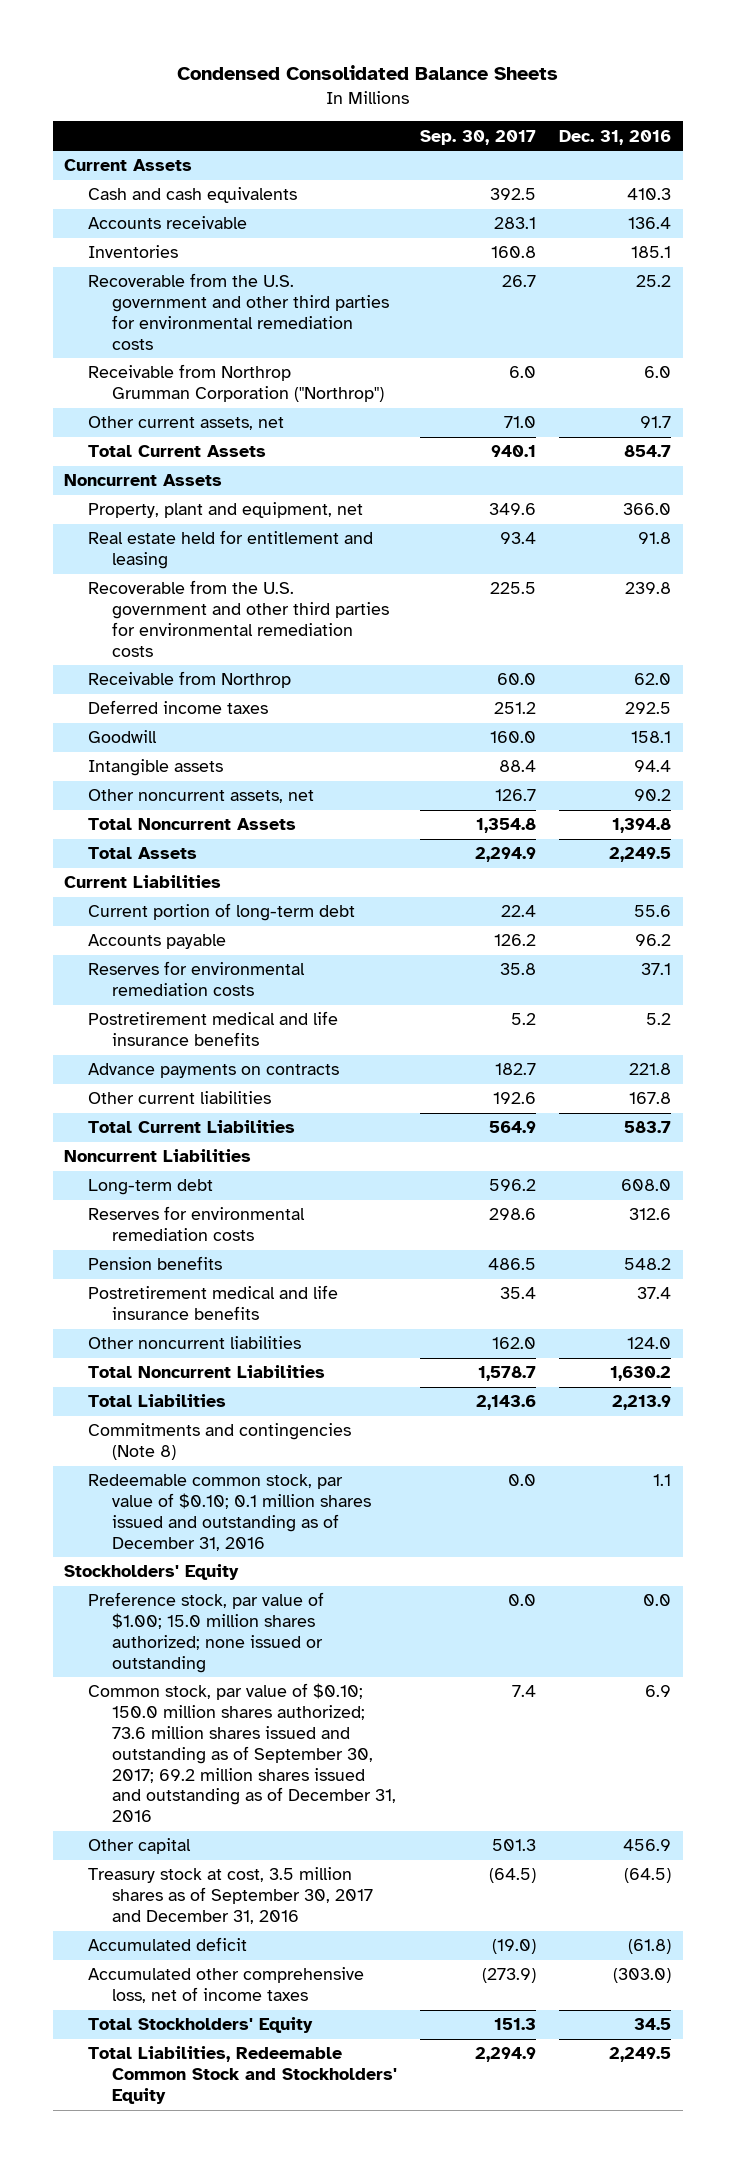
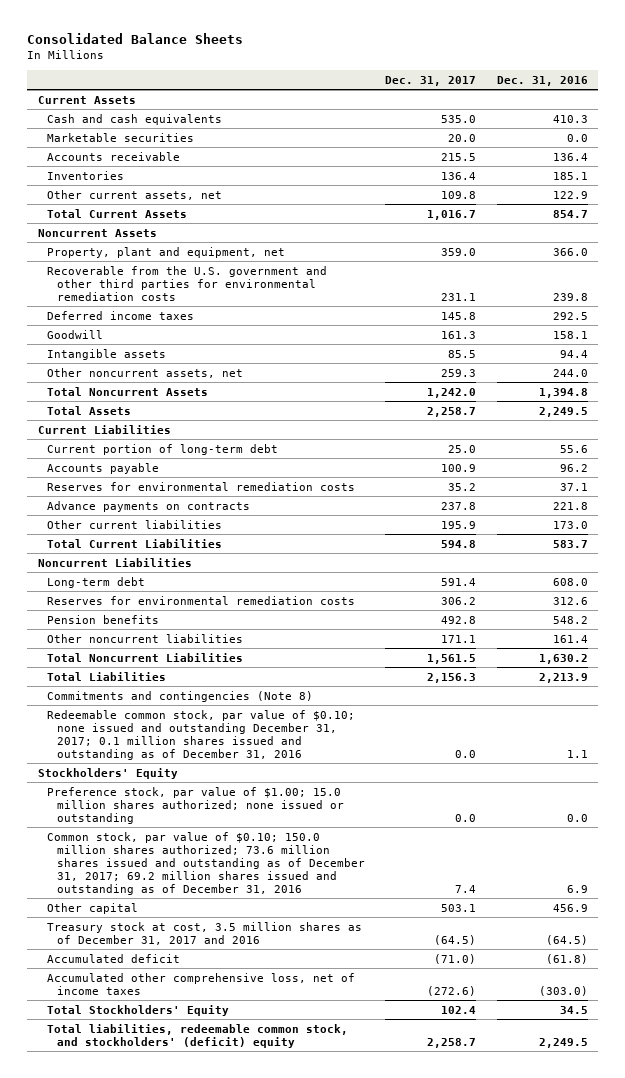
[176,65,558,81] Condensed Consolidated Balance Sheets -> [27,33,244,45] Consolidated Balance Sheets
[420,129,537,145] Sep. 30, 2017 -> none
none -> [385,75,477,86] Dec. 31, 2017
none -> [47,132,195,142] Marketable securities
[88,273,390,350] Recoverable from the U.S. government and other third parties for environmental remediation costs -> none
[88,364,385,403] Receivable from Northrop Grumman Corporation ("Northrop") -> none
[640,416,672,429] 91.7 -> [552,190,588,199] 122.9
[88,530,374,570] Real estate held for entitlement and leasing -> none
[88,671,292,689] Receivable from Northrop -> none
[634,789,672,802] 90.2 -> [552,368,588,377] 244.0
[88,1011,339,1047] Postretirement medical and life insurance benefits -> none
[629,1092,672,1105] 167.8 -> [552,520,588,529] 173.0
[88,1285,339,1321] Postretirement medical and life insurance benefits -> none
[627,1337,672,1350] 124.0 -> [552,634,588,643] 161.4
[88,1474,372,1551] Redeemable common stock, par value of $0.10; 0.1 million shares issued and outstanding as of December 31, 2016 -> [47,709,356,760] Redeemable common stock, par value of $0.10; none issued and outstanding December 31, 2017; 0.1 million shares issued and outstanding as of December 31, 2016
[88,1683,397,1823] Common stock, par value of $0.10; 150.0 million shares authorized; 73.6 million shares issued and outstanding as of September 30, 2017; 69.2 million shares issued and outstanding as of December 31, 2016 -> [47,831,365,895] Common stock, par value of $0.10; 150.0 million shares authorized; 73.6 million shares issued and outstanding as of December 31, 2017; 69.2 million shares issued and outstanding as of December 31, 2016
[88,1867,374,1924] Treasury stock at cost, 3.5 million shares as of September 30, 2017 and December 31, 2016 -> [47,921,363,945] Treasury stock at cost, 3.5 million shares as of December 31, 2017 and 2016
[88,2046,398,2104] Total Liabilities, Redeemable Common Stock and Stockholders' Equity -> [47,1023,349,1048] Total liabilities, redeemable common stock, and stockholders' (deficit) equity

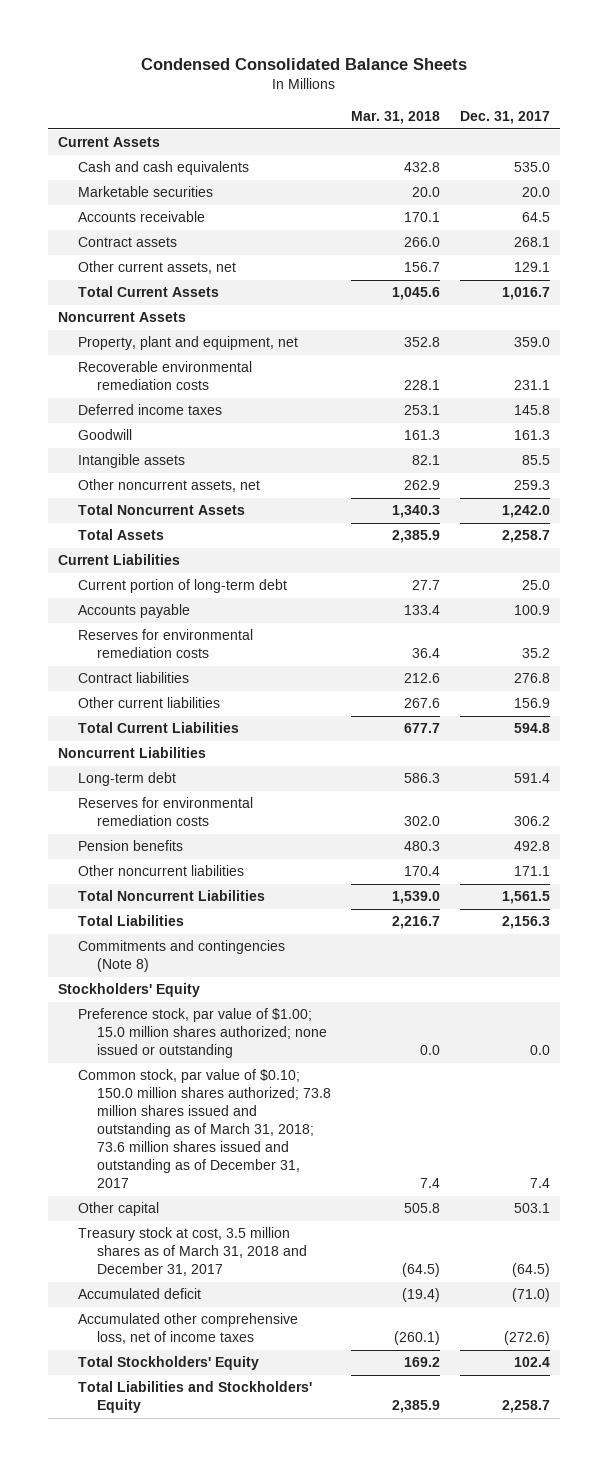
[27,33,244,45] Consolidated Balance Sheets -> [141,58,468,71] Condensed Consolidated Balance Sheets
[496,75,588,86] Dec. 31, 2016 -> none
none -> [351,110,441,124] Mar. 31, 2018
[47,170,125,180] Inventories -> none
[441,152,477,161] 215.5 -> [522,212,551,223] 64.5
none -> [77,237,177,248] Contract assets
[441,190,477,199] 109.8 -> [514,262,551,273] 129.1
[47,265,328,301] Recoverable from the U.S. government and other third parties for environmental remediation costs -> [77,361,252,391] Recoverable environmental remediation costs
[47,500,251,512] Advance payments on contracts -> none
none -> [77,672,189,684] Contract liabilities
[441,520,477,529] 195.9 -> [514,698,551,709] 156.9
[47,709,356,760] Redeemable common stock, par value of $0.10; none issued and outstanding December 31, 2017; 0.1 million shares issued and outstanding as of December 31, 2016 -> none
[47,831,365,895] Common stock, par value of $0.10; 150.0 million shares authorized; 73.6 million shares issued and outstanding as of December 31, 2017; 69.2 million shares issued and outstanding as of December 31, 2016 -> [77,1069,332,1189] Common stock, par value of $0.10; 150.0 million shares authorized; 73.8 million shares issued and outstanding as of March 31, 2018; 73.6 million shares issued and outstanding as of December 31, 2017
[47,921,363,945] Treasury stock at cost, 3.5 million shares as of December 31, 2017 and 2016 -> [77,1227,308,1277] Treasury stock at cost, 3.5 million shares as of March 31, 2018 and December 31, 2017
[47,1023,349,1048] Total liabilities, redeemable common stock, and stockholders' (deficit) equity -> [77,1381,312,1414] Total Liabilities and Stockholders' Equity

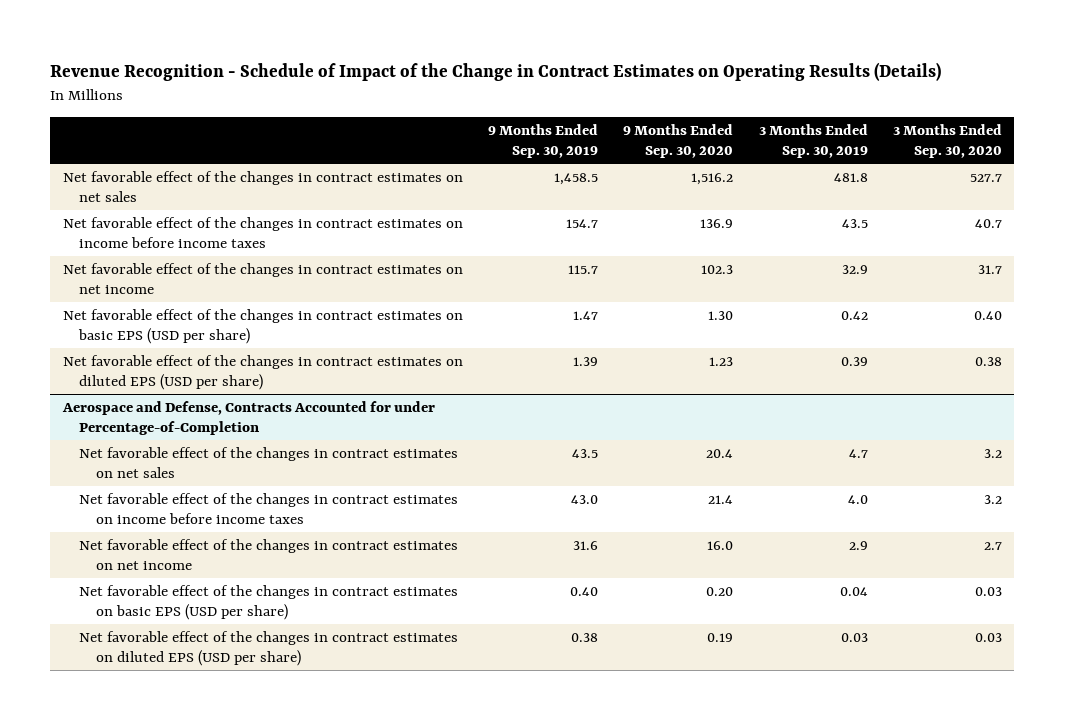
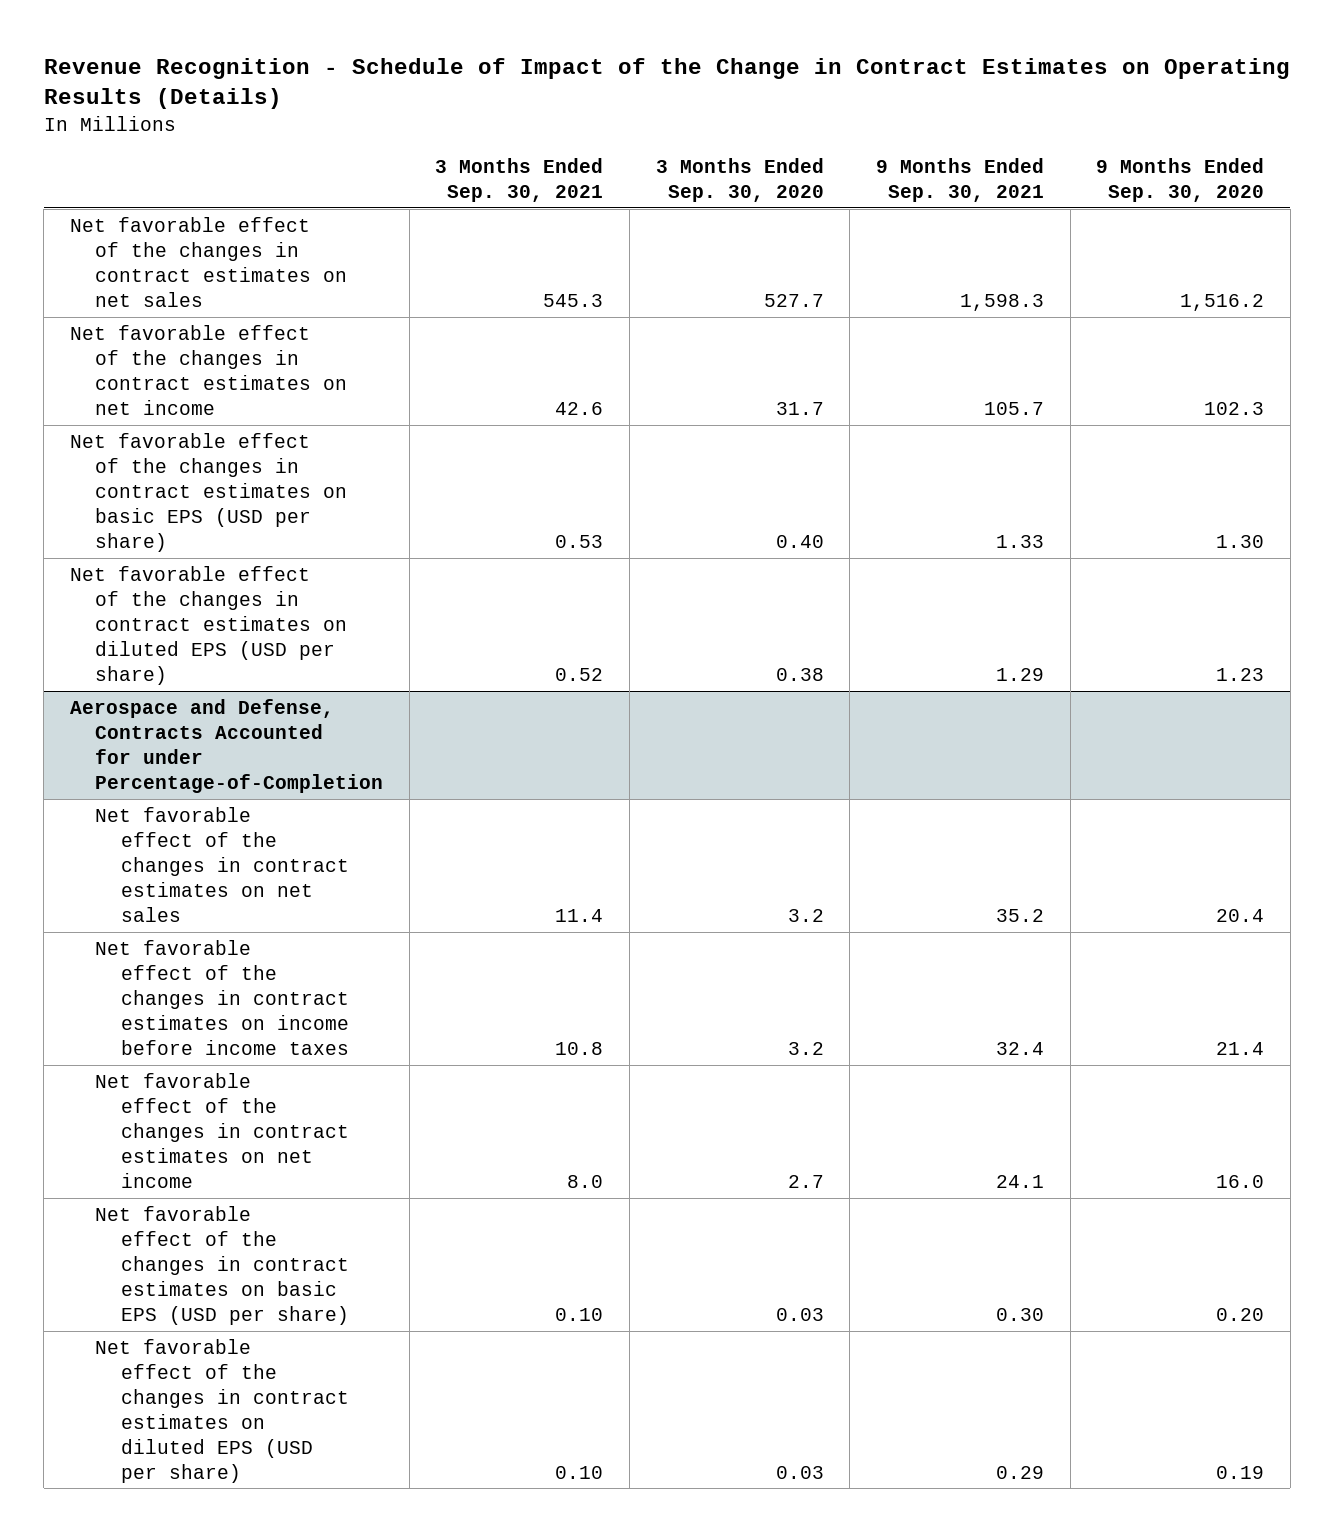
[488,124,599,159] 9 Months Ended Sep. 30, 2019 -> none
[758,124,868,159] 3 Months Ended Sep. 30, 2019 -> none
none -> [435,157,604,202] 3 Months Ended Sep. 30, 2021
none -> [875,157,1044,202] 9 Months Ended Sep. 30, 2021
[63,216,464,248] Net favorable effect of the changes in contract estimates on income before income taxes -> none

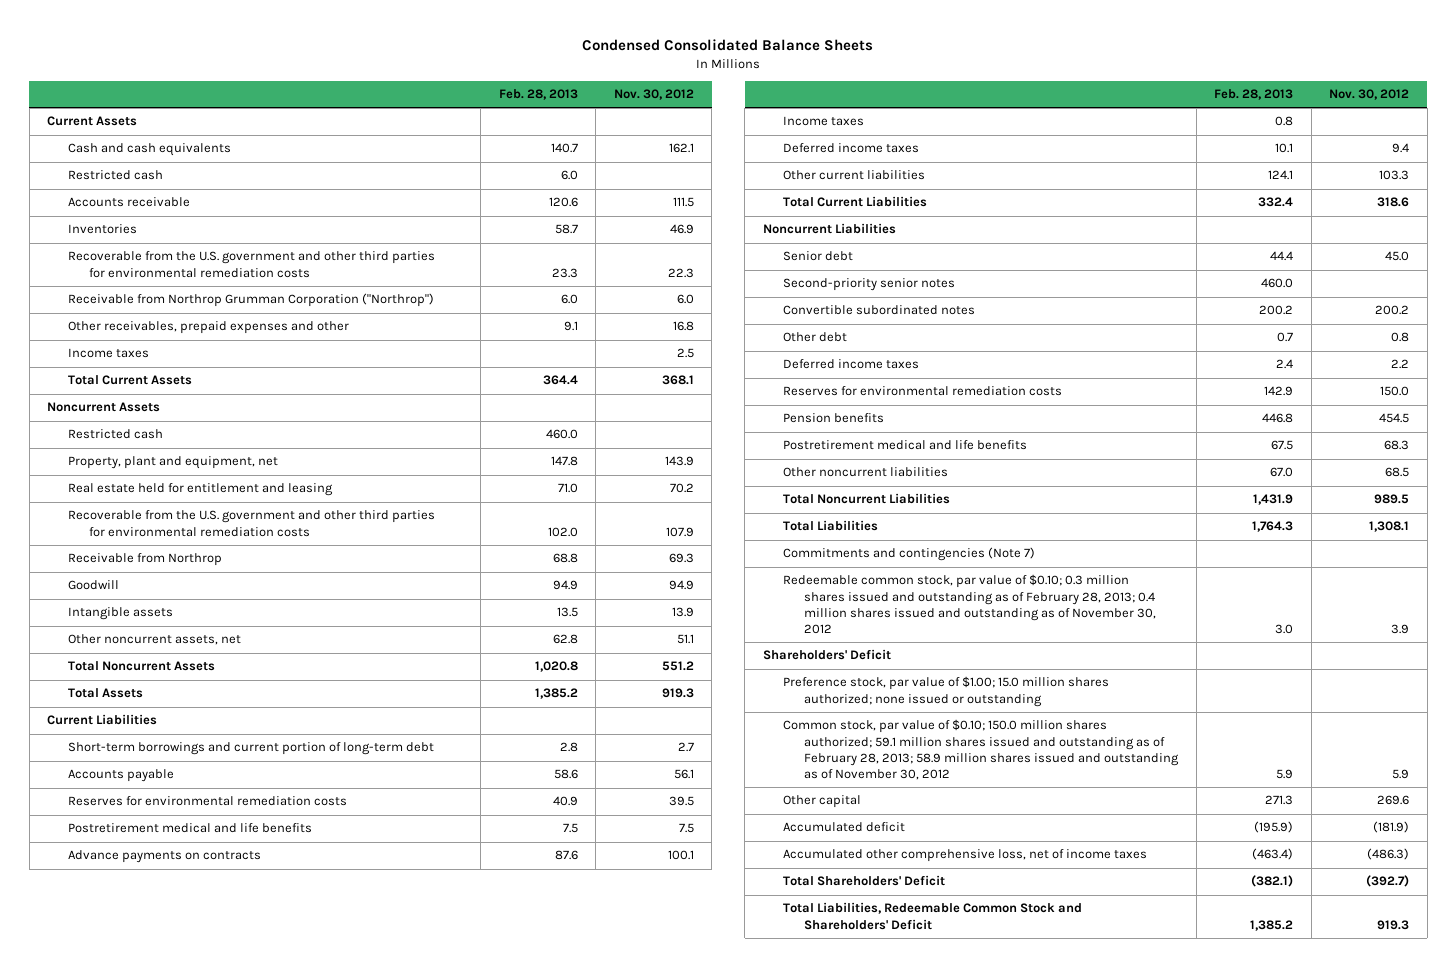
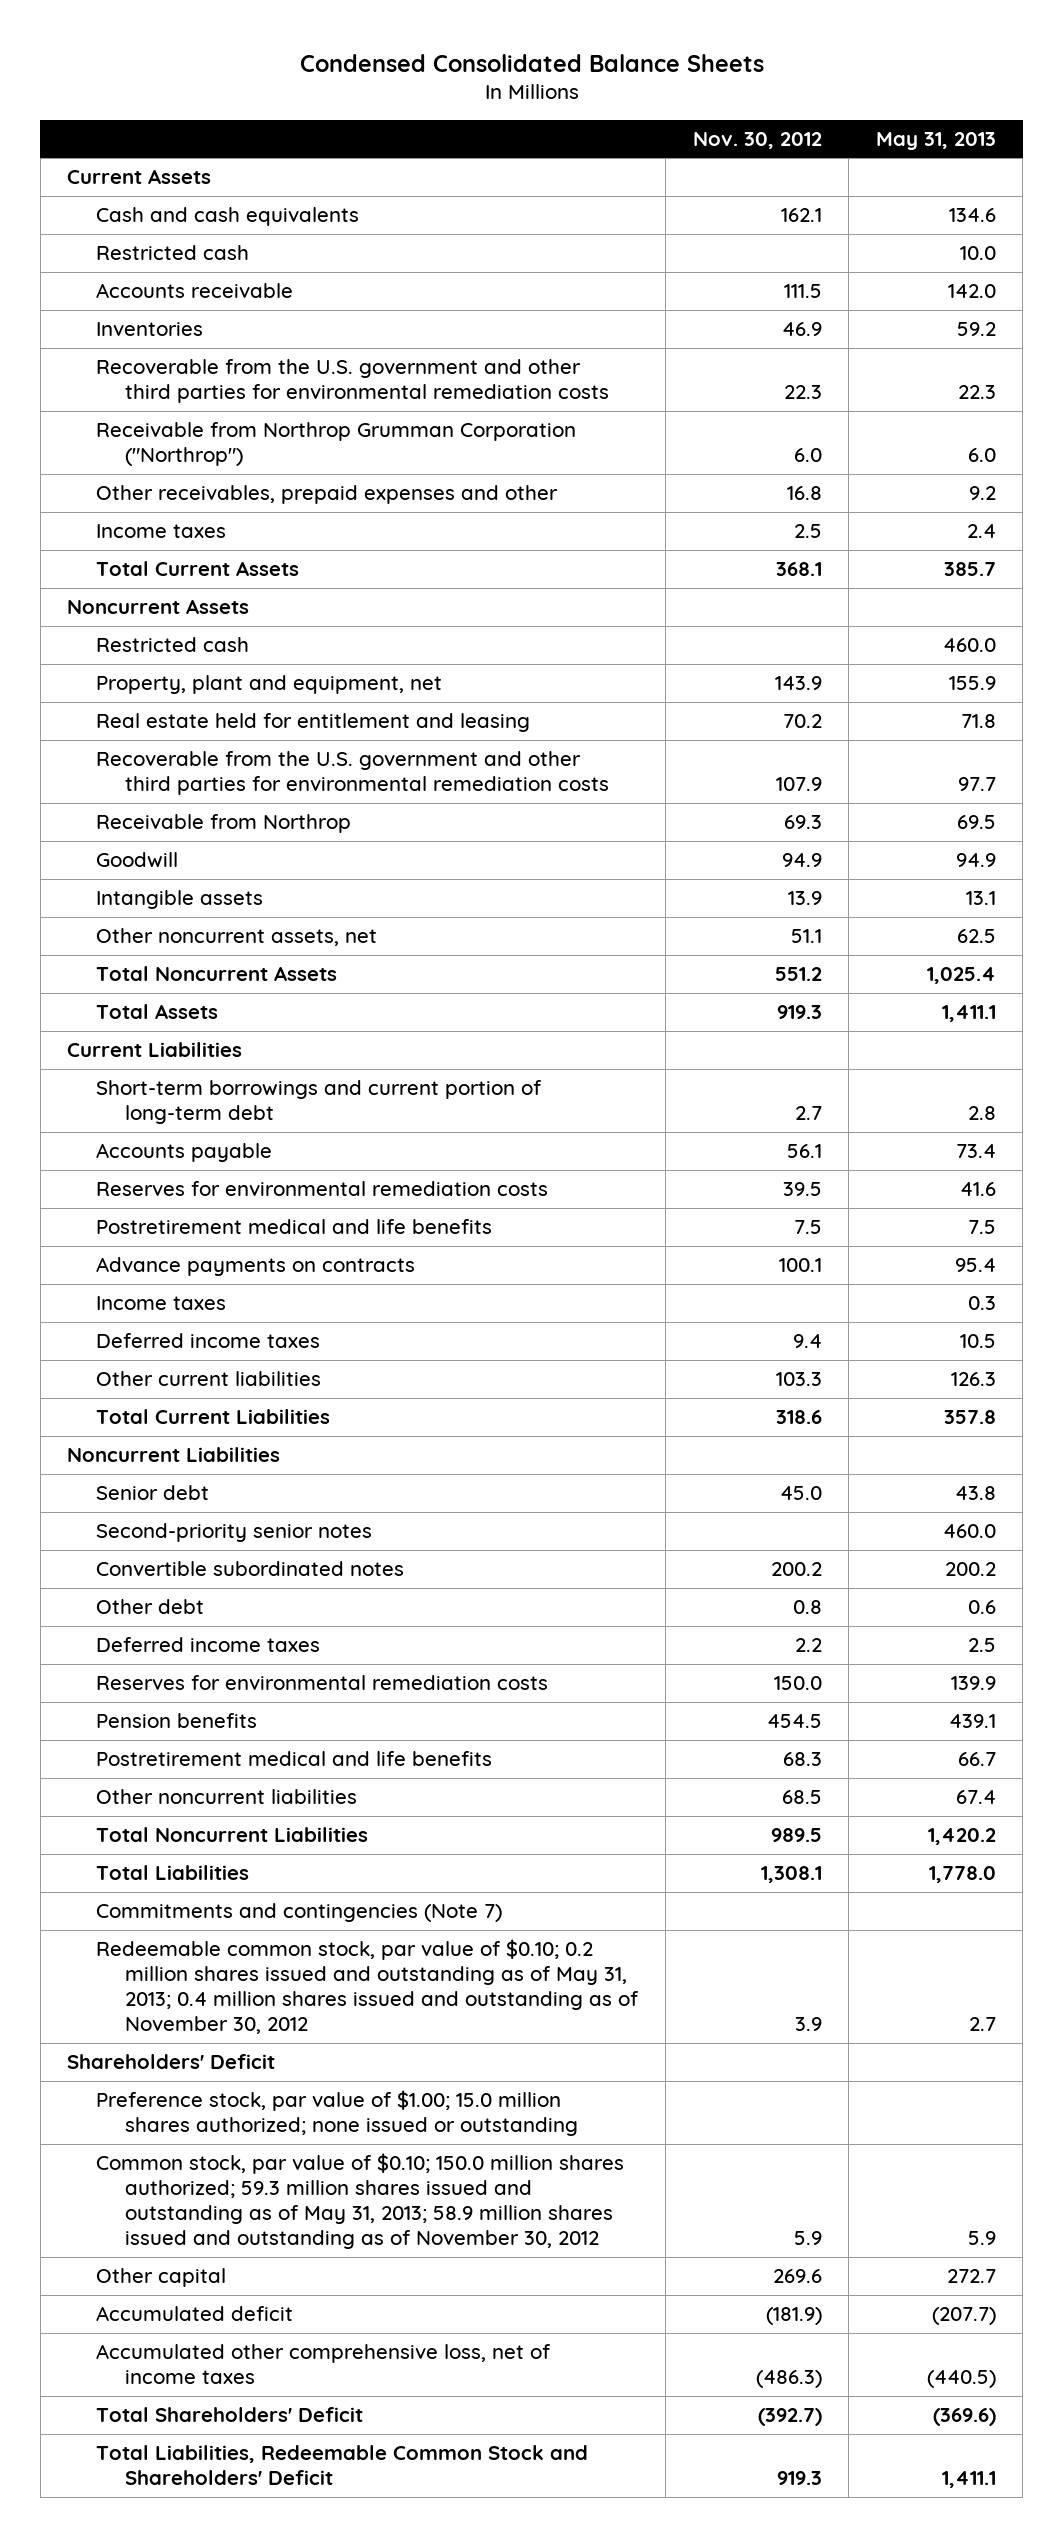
[498,89,578,101] Feb. 28, 2013 -> none
none -> [875,131,996,150] May 31, 2013
[783,574,1156,635] Redeemable common stock, par value of $0.10; 0.3 million shares issued and outstanding as of February 28, 2013; 0.4 million shares issued and outstanding as of November 30, 2012 -> [96,1938,640,2035] Redeemable common stock, par value of $0.10; 0.2 million shares issued and outstanding as of May 31, 2013; 0.4 million shares issued and outstanding as of November 30, 2012
[783,719,1179,781] Common stock, par value of $0.10; 150.0 million shares authorized; 59.1 million shares issued and outstanding as of February 28, 2013; 58.9 million shares issued and outstanding as of November 30, 2012 -> [96,2152,625,2250] Common stock, par value of $0.10; 150.0 million shares authorized; 59.3 million shares issued and outstanding as of May 31, 2013; 58.9 million shares issued and outstanding as of November 30, 2012

